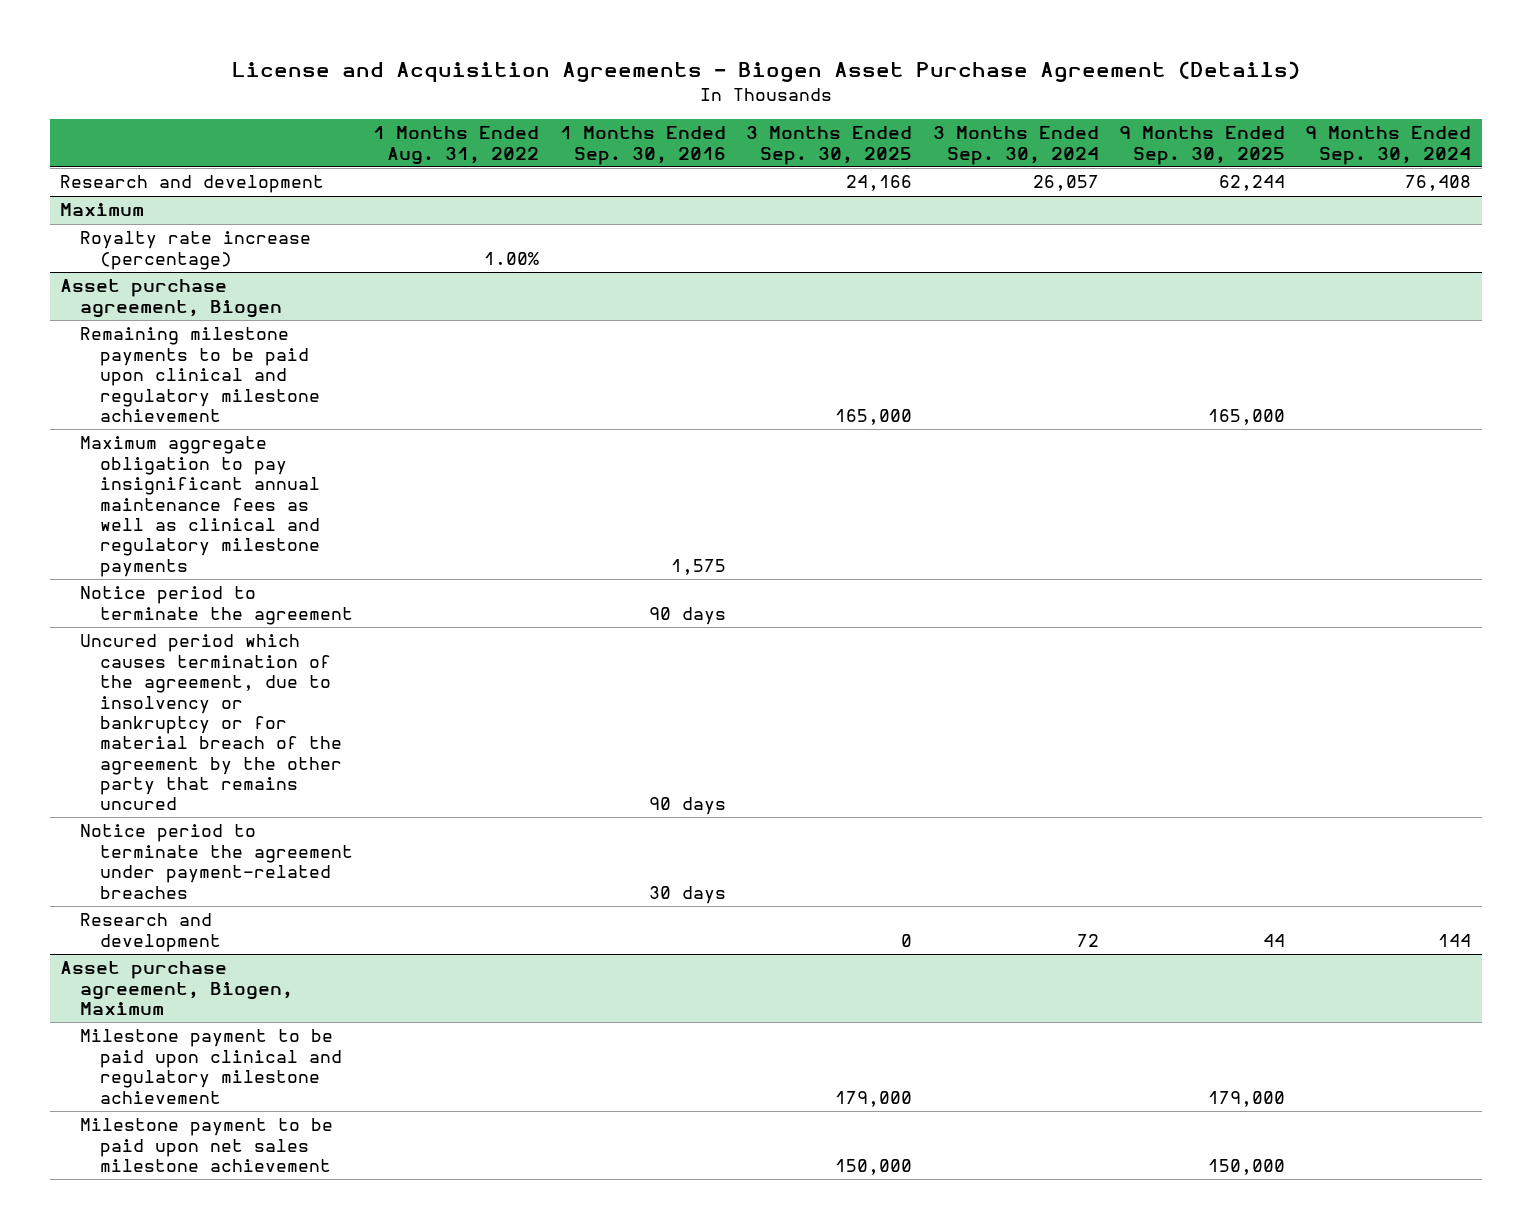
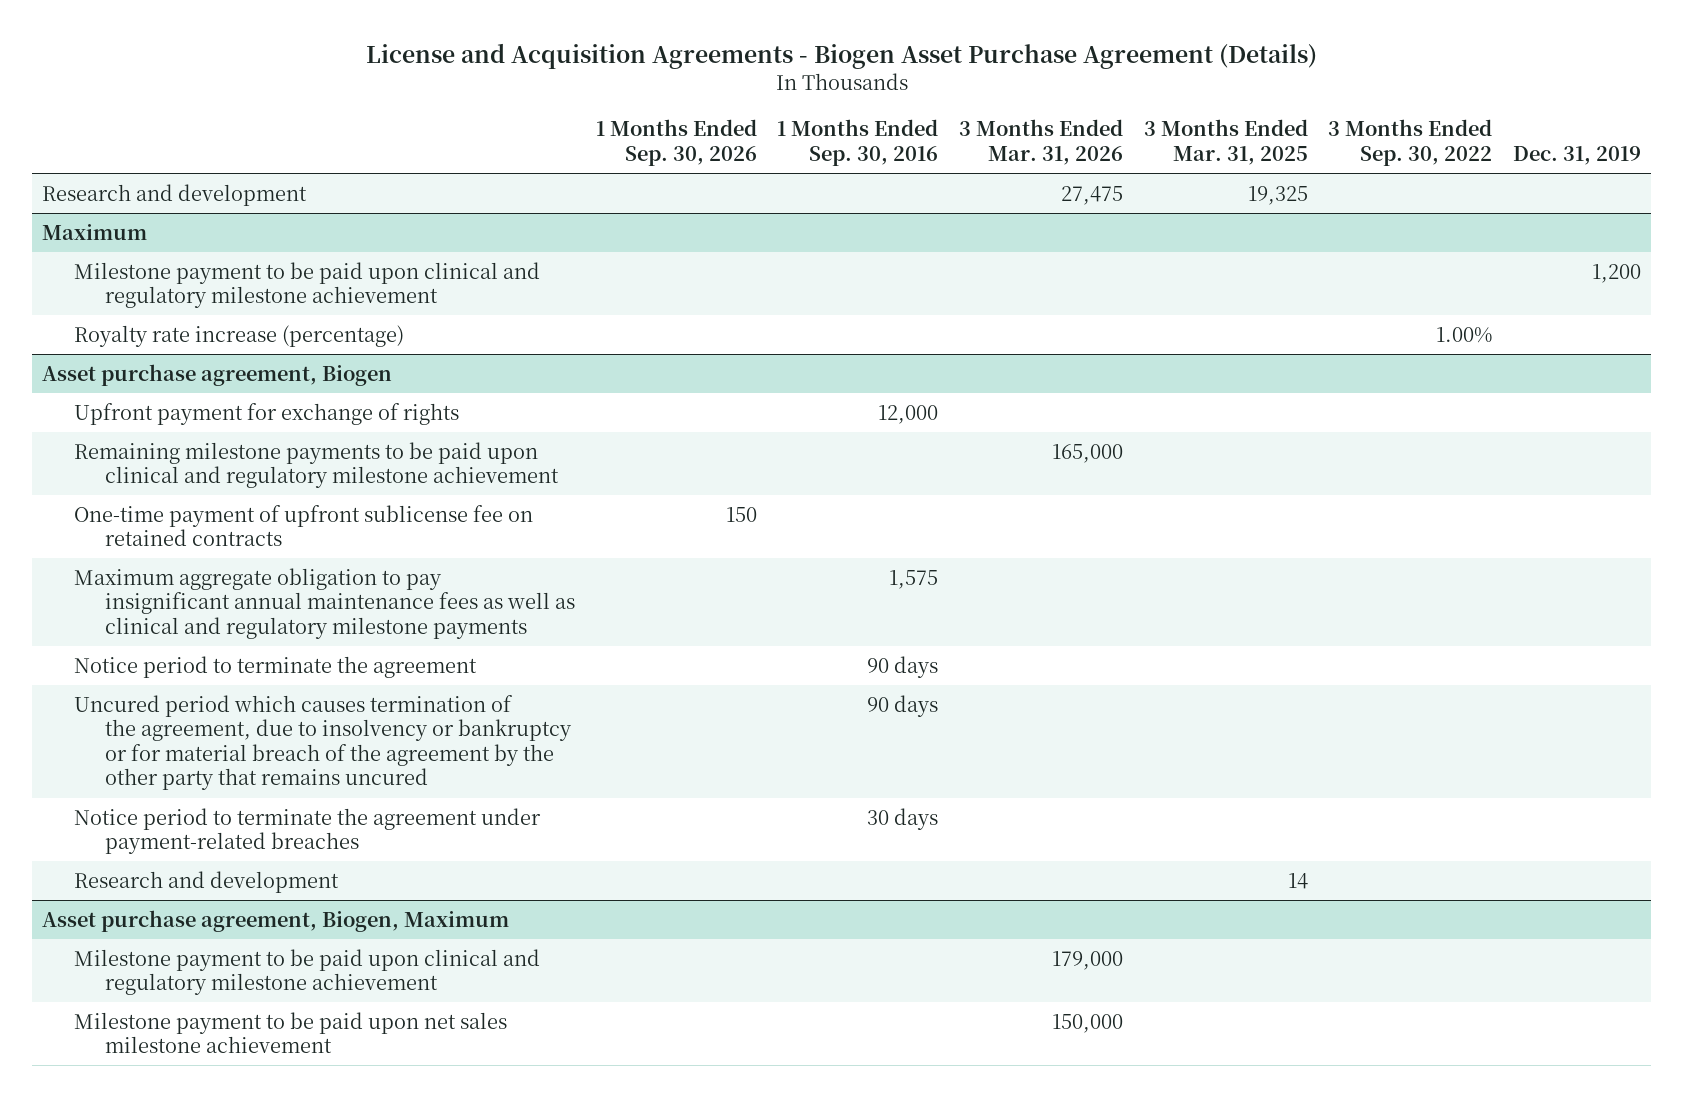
[373,126,540,165] 1 Months Ended Aug. 31, 2022 -> none
[746,126,913,165] 3 Months Ended Sep. 30, 2025 -> none
[932,126,1099,165] 3 Months Ended Sep. 30, 2024 -> none
[1118,126,1285,165] 9 Months Ended Sep. 30, 2025 -> none
[1305,126,1472,165] 9 Months Ended Sep. 30, 2024 -> none
none -> [595,119,757,166] 1 Months Ended Sep. 30, 2026
none -> [959,119,1124,165] 3 Months Ended Mar. 31, 2026
none -> [1143,119,1308,165] 3 Months Ended Mar. 31, 2025
none -> [1328,119,1493,166] 3 Months Ended Sep. 30, 2022
none -> [1513,145,1642,165] Dec. 31, 2019
none -> [73,261,540,309] Milestone payment to be paid upon clinical and regulatory milestone achievement
none -> [73,402,459,425] Upfront payment for exchange of rights
none -> [73,504,533,547] One-time payment of upfront sublicense fee on retained contracts

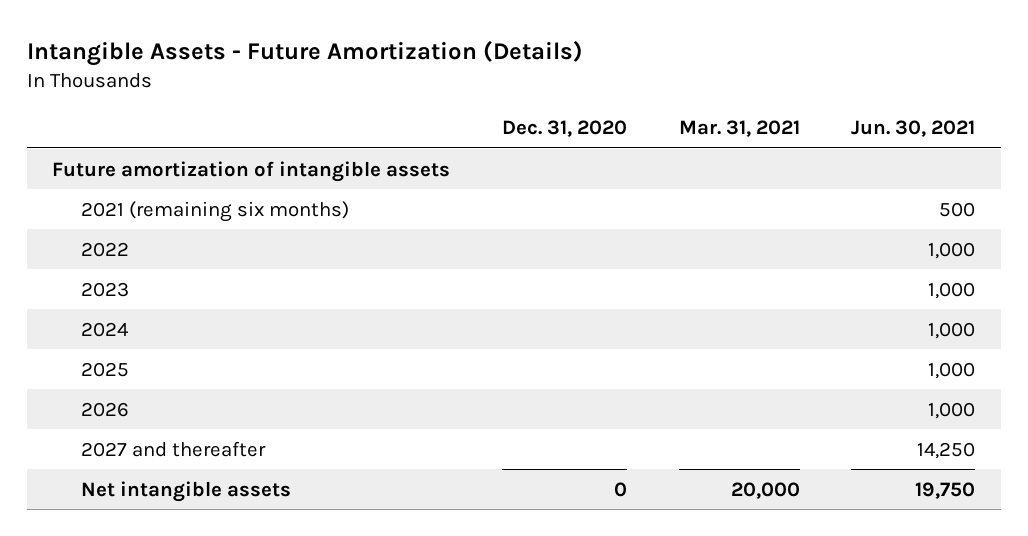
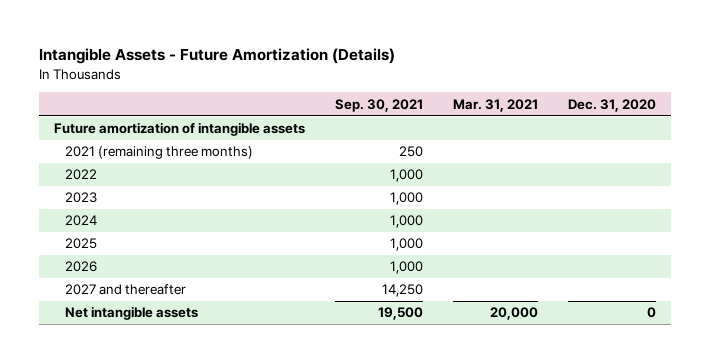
[851,120,976,138] Jun. 30, 2021 -> none
none -> [335,98,424,112] Sep. 30, 2021
[81,200,350,222] 2021 (remaining six months) -> [65,146,254,160] 2021 (remaining three months)

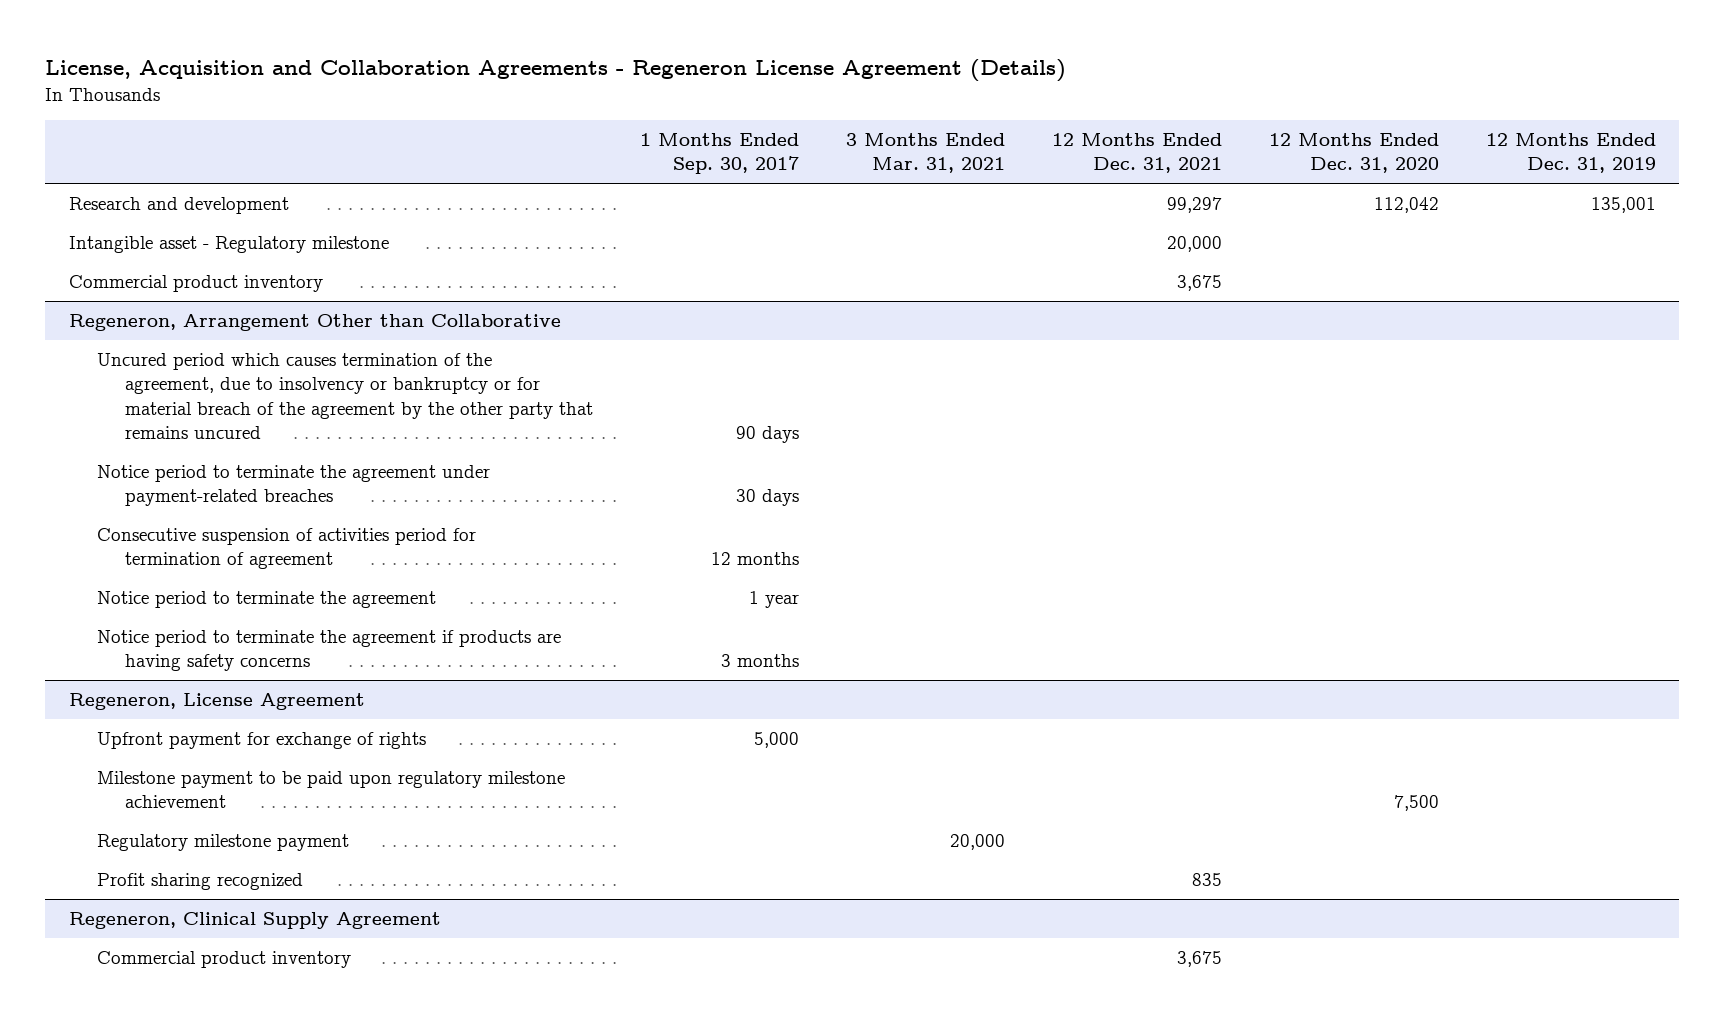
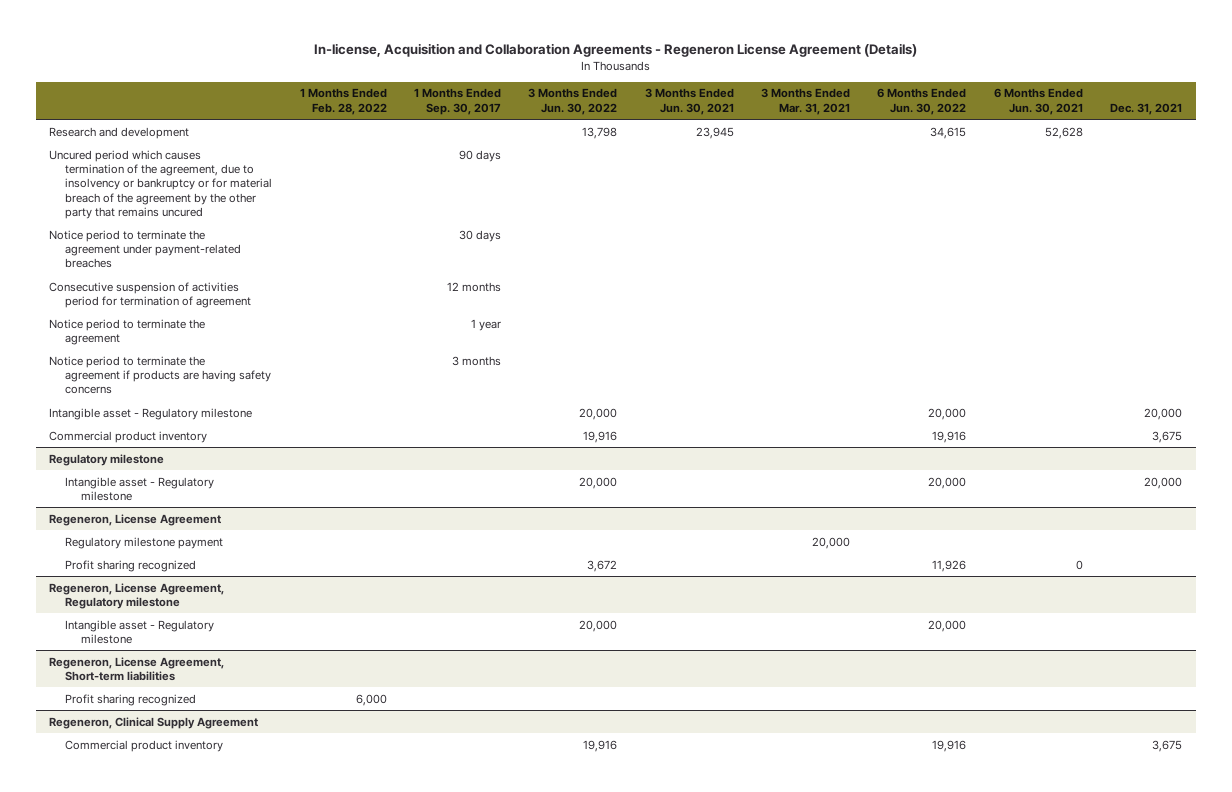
[45,58,1067,82] License, Acquisition and Collaboration Agreements - Regeneron License Agreement (Details) -> [313,42,917,57] In-license, Acquisition and Collaboration Agreements - Regeneron License Agreement (Details)
[1051,133,1222,174] 12 Months Ended Dec. 31, 2021 -> none
[1268,133,1439,174] 12 Months Ended Dec. 31, 2020 -> none
[1485,133,1656,174] 12 Months Ended Dec. 31, 2019 -> none
none -> [299,88,387,115] 1 Months Ended Feb. 28, 2022
none -> [528,88,618,115] 3 Months Ended Jun. 30, 2022
none -> [644,88,734,115] 3 Months Ended Jun. 30, 2021
none -> [877,88,967,115] 6 Months Ended Jun. 30, 2022
none -> [993,88,1083,115] 6 Months Ended Jun. 30, 2021
none -> [1110,102,1183,115] Dec. 31, 2021
none -> [49,149,273,220] Uncured period which causes termination of the agreement, due to insolvency or bankruptcy or for material breach of the agreement by the other party that remains uncured
none -> [49,229,242,269] Notice period to terminate the agreement under payment-related breaches
none -> [49,281,252,309] Consecutive suspension of activities period for termination of agreement
none -> [49,318,206,346] Notice period to terminate the agreement
none -> [49,355,272,395] Notice period to terminate the agreement if products are having safety concerns
[68,314,561,332] Regeneron, Arrangement Other than Collaborative -> none
[96,353,594,439] Uncured period which causes termination of the agreement, due to insolvency or bankruptcy or for material breach of the agreement by the other party that remains uncured -> none
[96,465,490,507] Notice period to terminate the agreement under payment-related breaches -> none
[96,528,476,570] Consecutive suspension of activities period for termination of agreement -> none
[96,591,436,609] Notice period to terminate the agreement -> none
[96,630,561,672] Notice period to terminate the agreement if products are having safety concerns -> none
none -> [49,453,165,466] Regulatory milestone
none -> [65,476,215,502] Intangible asset - Regulatory milestone
[96,732,426,750] Upfront payment for exchange of rights -> none
[96,771,565,809] Milestone payment to be paid upon regulatory milestone achievement -> none
none -> [49,582,225,610] Regeneron, License Agreement, Regulatory milestone
none -> [65,619,215,645] Intangible asset - Regulatory milestone
none -> [49,656,225,682] Regeneron, License Agreement, Short-term liabilities
none -> [65,693,197,706] Profit sharing recognized

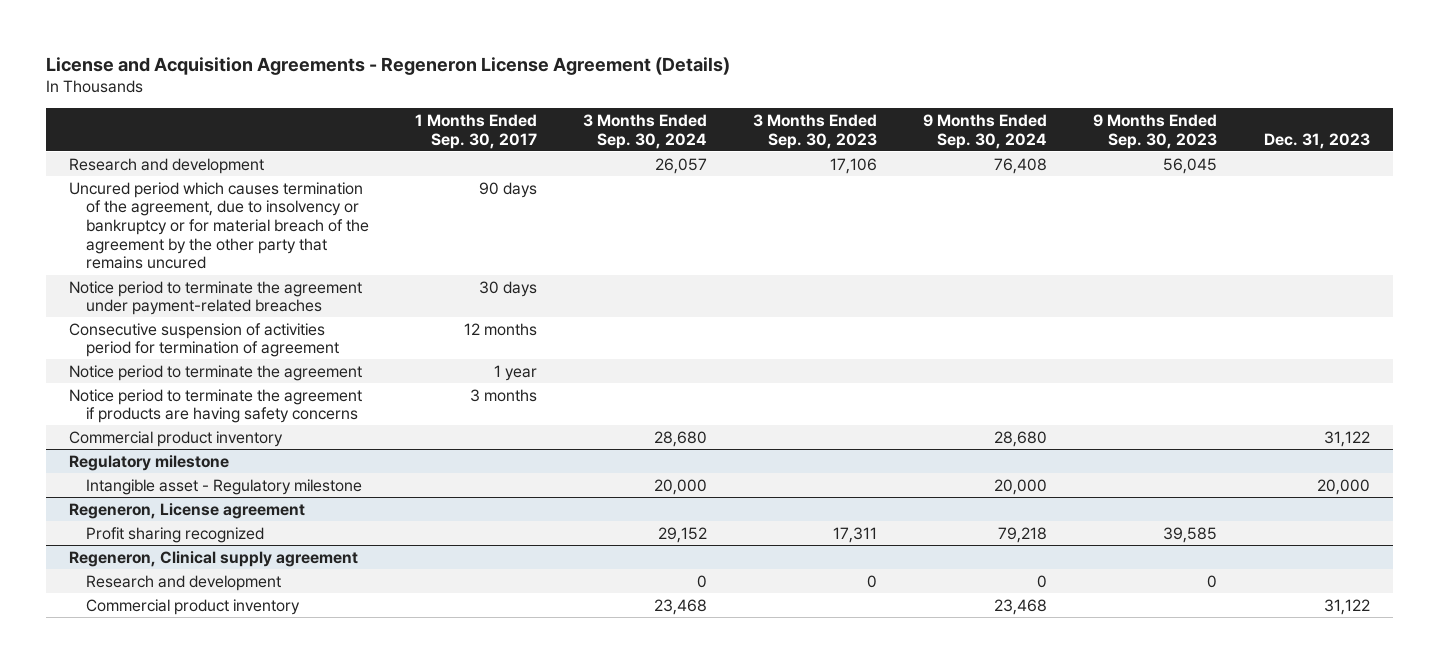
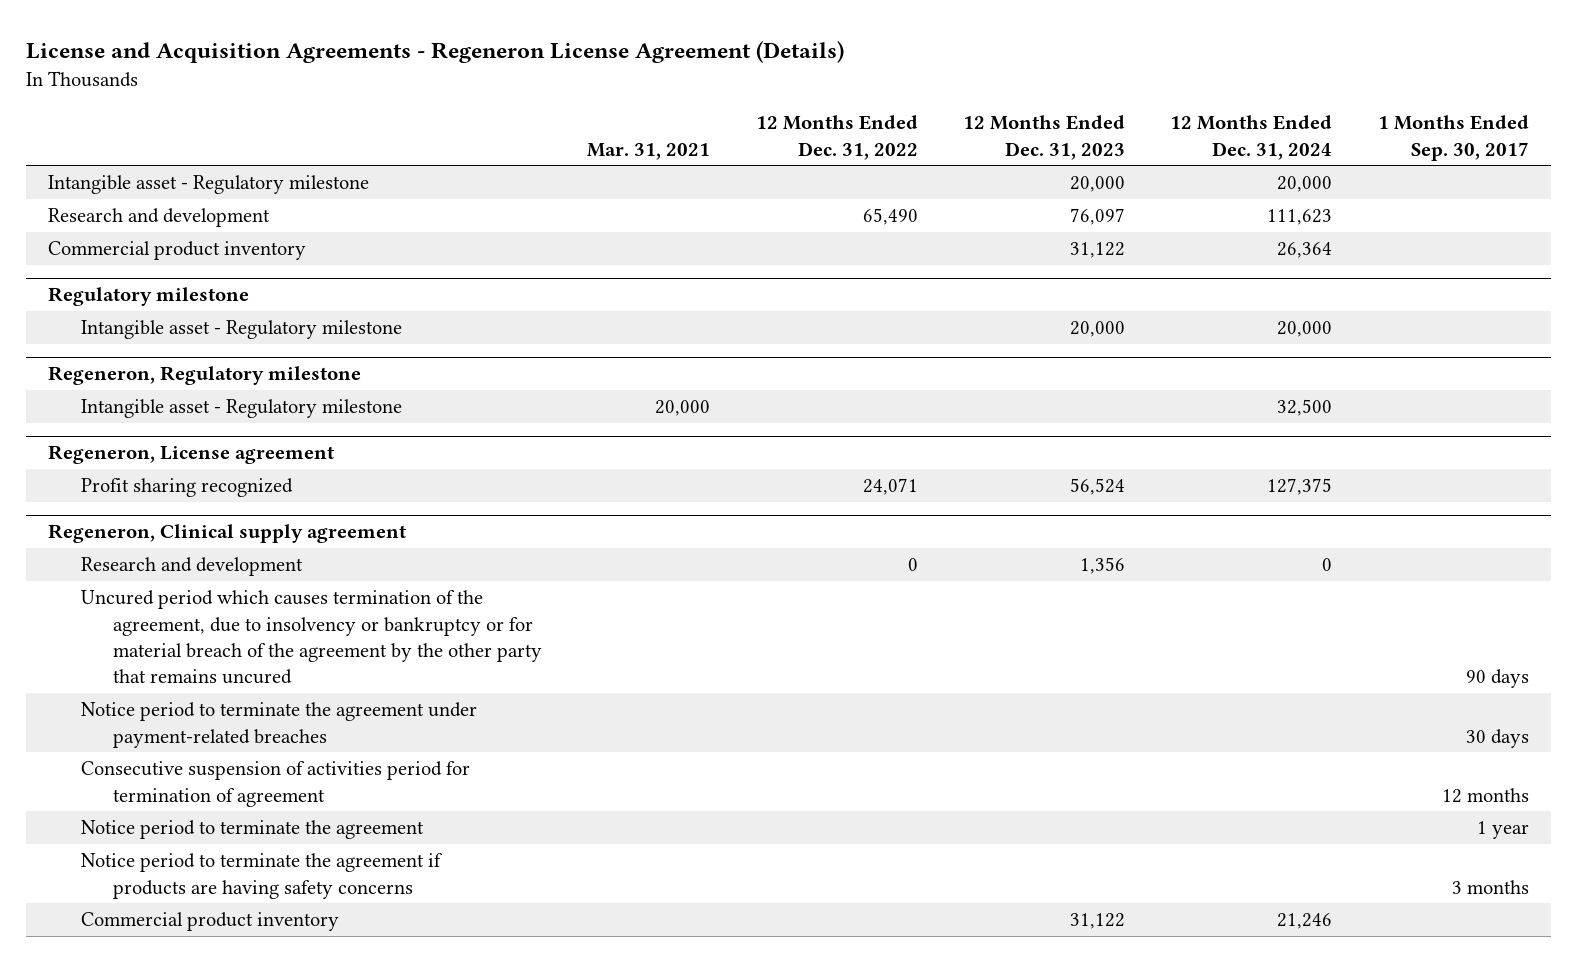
[583,113,708,149] 3 Months Ended Sep. 30, 2024 -> none
[753,113,878,149] 3 Months Ended Sep. 30, 2023 -> none
[923,113,1048,149] 9 Months Ended Sep. 30, 2024 -> none
[1093,113,1218,149] 9 Months Ended Sep. 30, 2023 -> none
[1263,132,1370,149] Dec. 31, 2023 -> none
none -> [587,142,711,160] Mar. 31, 2021
none -> [755,115,918,160] 12 Months Ended Dec. 31, 2022
none -> [963,115,1126,160] 12 Months Ended Dec. 31, 2023
none -> [1170,115,1333,160] 12 Months Ended Dec. 31, 2024
none -> [48,175,370,195] Intangible asset - Regulatory milestone
[69,181,369,270] Uncured period which causes termination of the agreement, due to insolvency or bankruptcy or for material breach of the agreement by the other party that remains uncured -> none
[69,280,363,316] Notice period to terminate the agreement under payment-related breaches -> none
[69,322,339,358] Consecutive suspension of activities period for termination of agreement -> none
[69,364,363,381] Notice period to terminate the agreement -> none
[69,388,363,424] Notice period to terminate the agreement if products are having safety concerns -> none
none -> [48,366,362,386] Regeneron, Regulatory milestone
none -> [80,399,402,419] Intangible asset - Regulatory milestone
none -> [80,590,543,685] Uncured period which causes termination of the agreement, due to insolvency or bankruptcy or for material breach of the agreement by the other party that remains uncured
none -> [80,702,477,748] Notice period to terminate the agreement under payment-related breaches
none -> [80,761,470,807] Consecutive suspension of activities period for termination of agreement
none -> [80,820,424,840] Notice period to terminate the agreement
none -> [80,853,443,899] Notice period to terminate the agreement if products are having safety concerns

